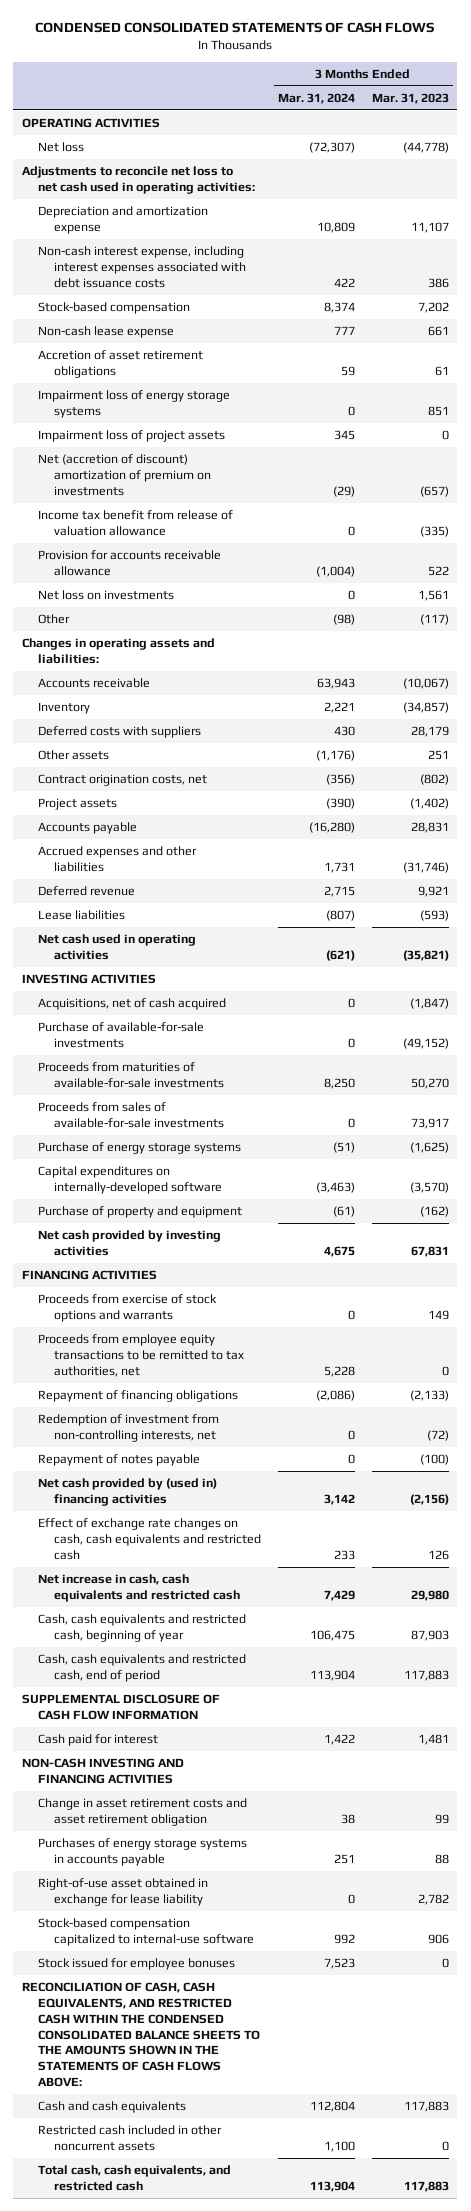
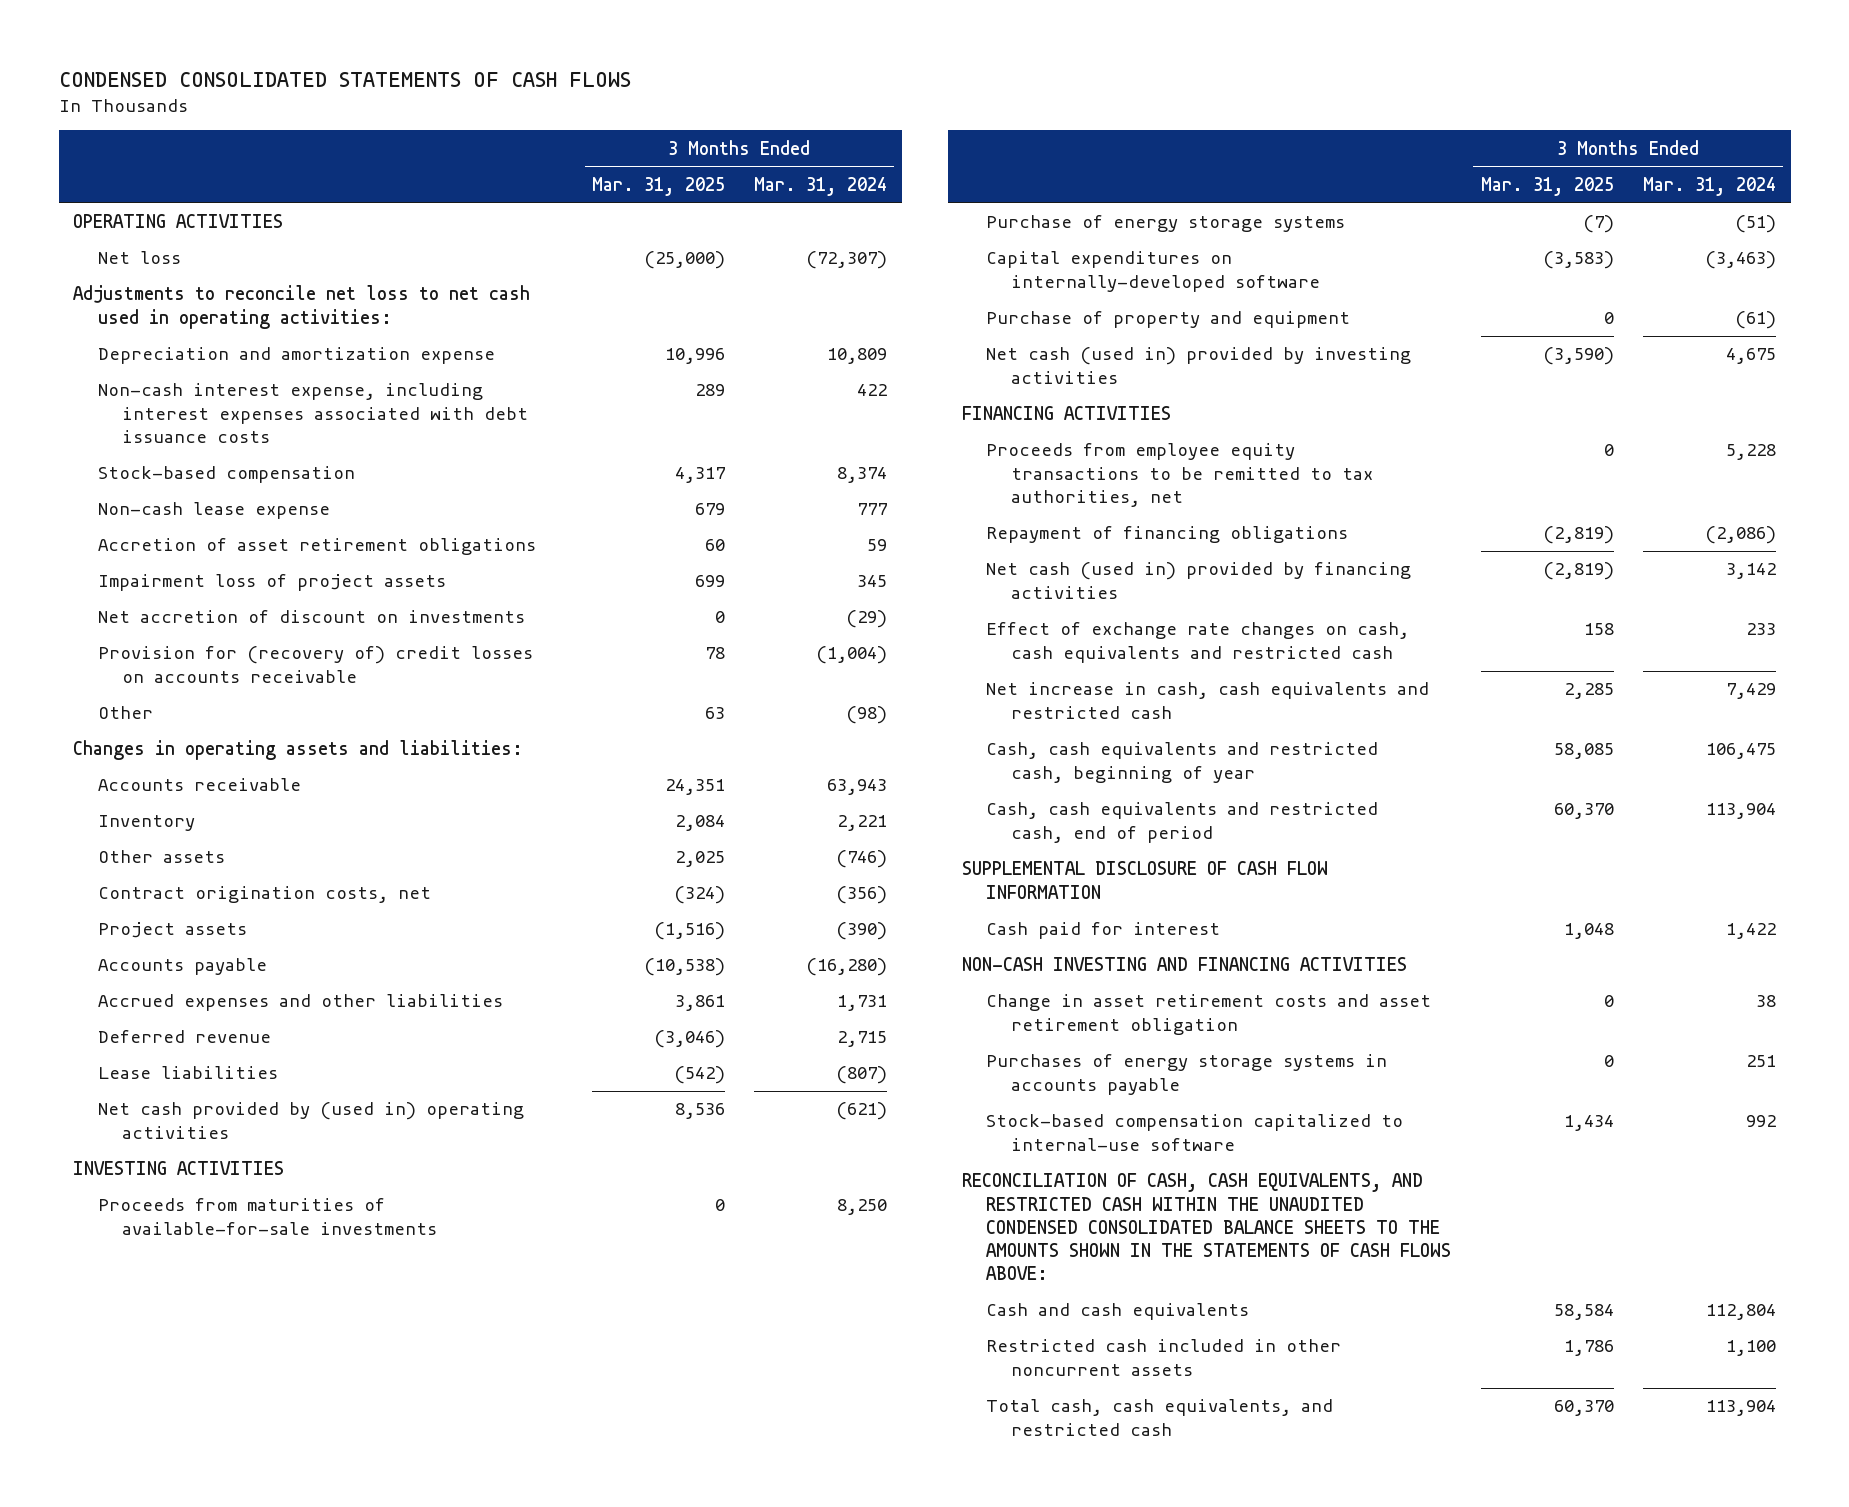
[371,92,449,104] Mar. 31, 2023 -> none
none -> [591,176,725,196] Mar. 31, 2025
[37,390,230,418] Impairment loss of energy storage systems -> none
[37,510,233,536] Income tax benefit from release of valuation allowance -> none
[37,550,221,576] Provision for accounts receivable allowance -> none
[37,590,174,601] Net loss on investments -> none
[37,454,212,496] Net (accretion of discount) amortization of premium on investments -> [97,610,525,624] Net accretion of discount on investments
none -> [97,646,533,683] Provision for (recovery of) credit losses on accounts receivable
[37,726,201,739] Deferred costs with suppliers -> none
[315,750,355,762] (1,176) -> [836,850,888,869] (746)
[37,934,196,960] Net cash used in operating activities -> [97,1102,524,1139] Net cash provided by (used in) operating activities
[37,998,226,1011] Acquisitions, net of cash acquired -> none
[37,1022,204,1048] Purchase of available-for-sale investments -> none
[37,1102,225,1128] Proceeds from sales of available-for-sale investments -> none
[37,1230,221,1256] Net cash provided by investing activities -> [986,347,1412,384] Net cash (used in) provided by investing activities
[37,1294,217,1322] Proceeds from exercise of stock options and warrants -> none
[37,1414,219,1442] Redemption of investment from non-controlling interests, net -> none
[37,1454,200,1467] Repayment of notes payable -> none
[37,1478,217,1506] Net cash provided by (used in) financing activities -> [986,562,1412,599] Net cash (used in) provided by financing activities
[37,1878,208,1906] Right-of-use asset obtained in exchange for lease liability -> none
[37,1958,235,1971] Stock issued for employee bonuses -> none
[21,1982,260,2088] RECONCILIATION OF CASH, CASH EQUIVALENTS, AND RESTRICTED CASH WITHIN THE CONDENSED CONSOLIDATED BALANCE SHEETS TO THE AMOUNTS SHOWN IN THE STATEMENTS OF CASH FLOWS ABOVE: -> [962,1173,1452,1281] RECONCILIATION OF CASH, CASH EQUIVALENTS, AND RESTRICTED CASH WITHIN THE UNAUDITED CONDENSED CONSOLIDATED BALANCE SHEETS TO THE AMOUNTS SHOWN IN THE STATEMENTS OF CASH FLOWS ABOVE:

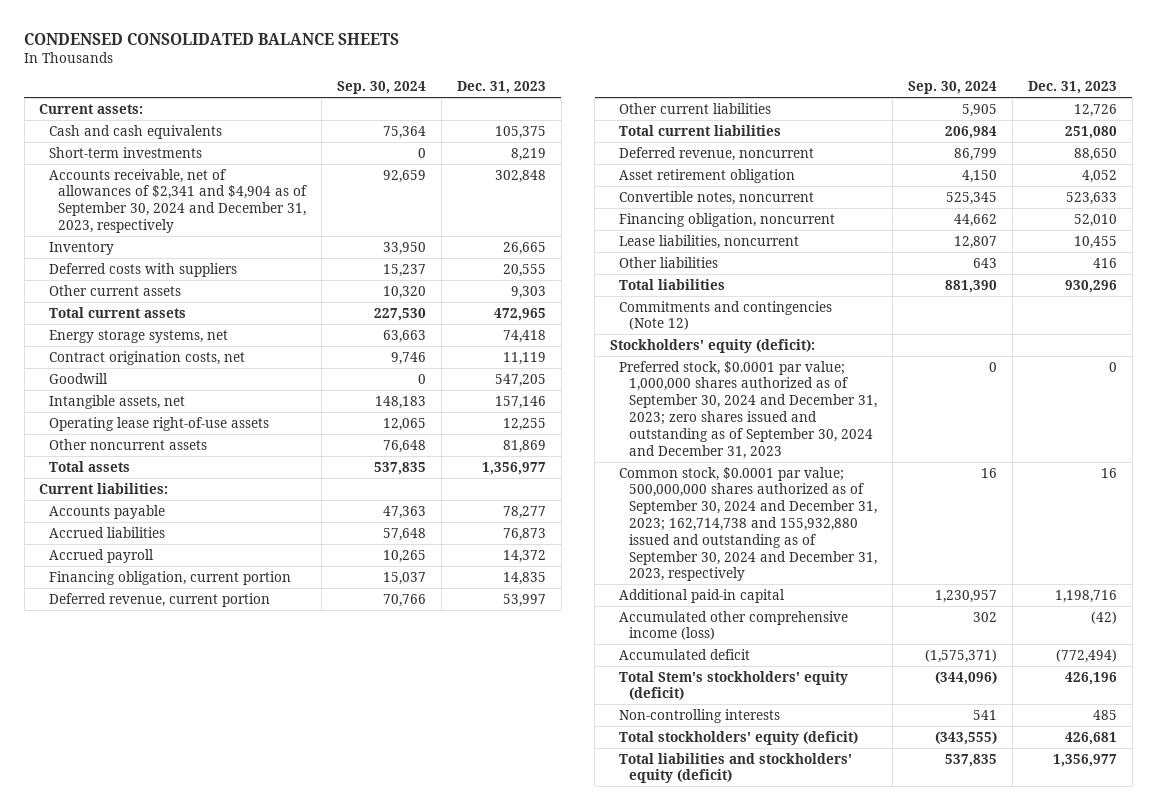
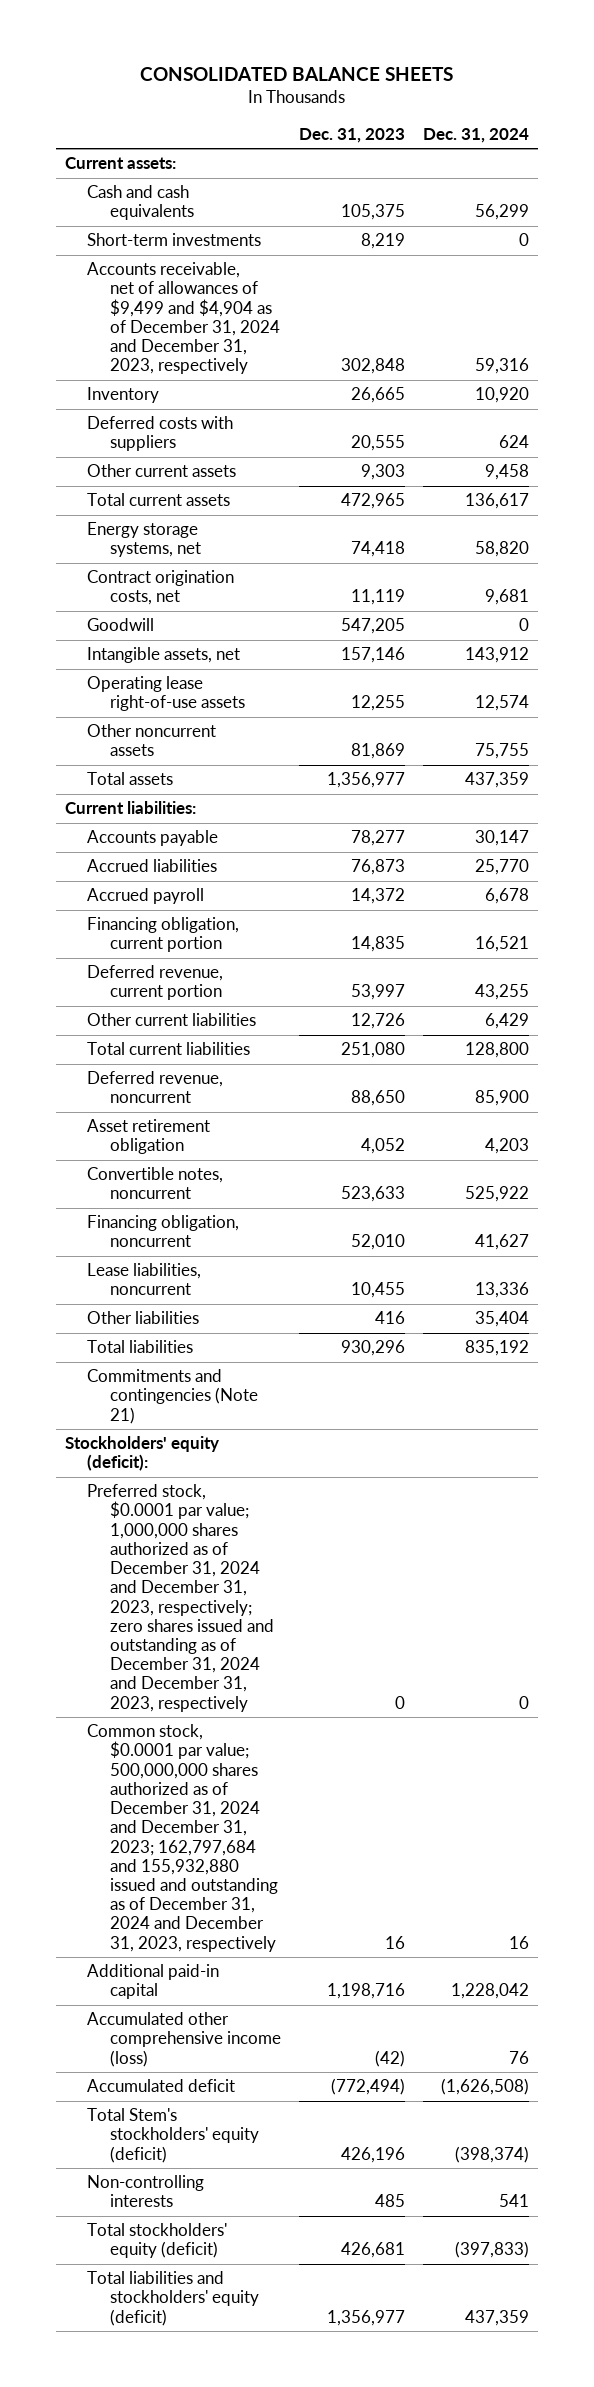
[24,32,400,45] CONDENSED CONSOLIDATED BALANCE SHEETS -> [139,67,453,82] CONSOLIDATED BALANCE SHEETS
[337,81,427,95] Sep. 30, 2024 -> none
none -> [423,128,530,144] Dec. 31, 2024
[48,168,308,233] Accounts receivable, net of allowances of $2,341 and $4,904 as of September 30, 2024 and December 31, 2023, respectively -> [87,262,280,375] Accounts receivable, net of allowances of $9,499 and $4,904 as of December 31, 2024 and December 31, 2023, respectively
[619,300,833,331] Commitments and contingencies (Note 12) -> [87,1369,258,1424] Commitments and contingencies (Note 21)
[619,360,877,459] Preferred stock, $0.0001 par value; 1,000,000 shares authorized as of September 30, 2024 and December 31, 2023; zero shares issued and outstanding as of September 30, 2024 and December 31, 2023 -> [87,1484,274,1712] Preferred stock, $0.0001 par value; 1,000,000 shares authorized as of December 31, 2024 and December 31, 2023, respectively; zero shares issued and outstanding as of December 31, 2024 and December 31, 2023, respectively
[619,466,877,582] Common stock, $0.0001 par value; 500,000,000 shares authorized as of September 30, 2024 and December 31, 2023; 162,714,738 and 155,932,880 issued and outstanding as of September 30, 2024 and December 31, 2023, respectively -> [87,1724,278,1952] Common stock, $0.0001 par value; 500,000,000 shares authorized as of December 31, 2024 and December 31, 2023; 162,797,684 and 155,932,880 issued and outstanding as of December 31, 2024 and December 31, 2023, respectively

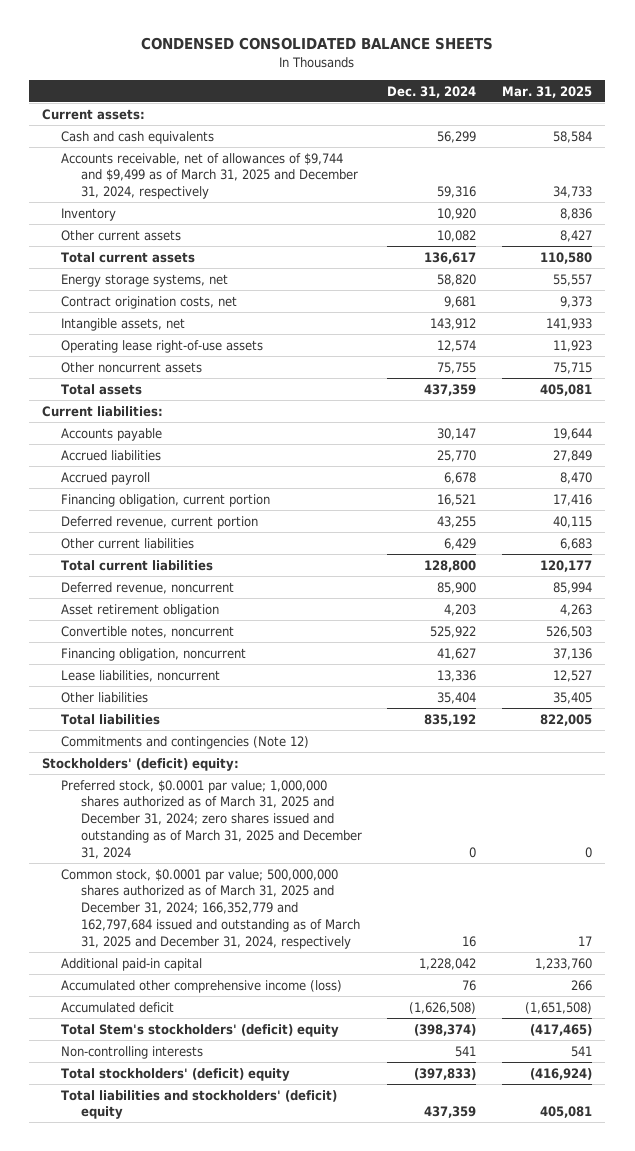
[139,67,453,82] CONSOLIDATED BALANCE SHEETS -> [141,37,494,51] CONDENSED CONSOLIDATED BALANCE SHEETS
[298,128,405,144] Dec. 31, 2023 -> none
none -> [502,85,593,98] Mar. 31, 2025
[87,233,262,247] Short-term investments -> none
[87,262,280,375] Accounts receivable, net of allowances of $9,499 and $4,904 as of December 31, 2024 and December 31, 2023, respectively -> [61,152,358,200] Accounts receivable, net of allowances of $9,744 and $9,499 as of March 31, 2025 and December 31, 2024, respectively
[87,416,234,452] Deferred costs with suppliers -> none
[485,464,530,481] 9,458 -> [437,229,477,242] 10,082
[87,618,155,632] Goodwill -> none
[87,1369,258,1424] Commitments and contingencies (Note 21) -> [61,735,310,749] Commitments and contingencies (Note 12)
[64,1436,219,1472] Stockholders' equity (deficit): -> [42,757,240,771] Stockholders' (deficit) equity:
[87,1484,274,1712] Preferred stock, $0.0001 par value; 1,000,000 shares authorized as of December 31, 2024 and December 31, 2023, respectively; zero shares issued and outstanding as of December 31, 2024 and December 31, 2023, respectively -> [61,779,362,859] Preferred stock, $0.0001 par value; 1,000,000 shares authorized as of March 31, 2025 and December 31, 2024; zero shares issued and outstanding as of March 31, 2025 and December 31, 2024
[87,1724,278,1952] Common stock, $0.0001 par value; 500,000,000 shares authorized as of December 31, 2024 and December 31, 2023; 162,797,684 and 155,932,880 issued and outstanding as of December 31, 2024 and December 31, 2023, respectively -> [61,868,360,949] Common stock, $0.0001 par value; 500,000,000 shares authorized as of March 31, 2025 and December 31, 2024; 166,352,779 and 162,797,684 issued and outstanding as of March 31, 2025 and December 31, 2024, respectively
[87,2108,259,2163] Total Stem's stockholders' equity (deficit) -> [61,1023,340,1037] Total Stem's stockholders' (deficit) equity
[87,2223,228,2259] Total stockholders' equity (deficit) -> [61,1067,291,1081] Total stockholders' (deficit) equity
[87,2271,259,2326] Total liabilities and stockholders' equity (deficit) -> [61,1089,338,1120] Total liabilities and stockholders' (deficit) equity

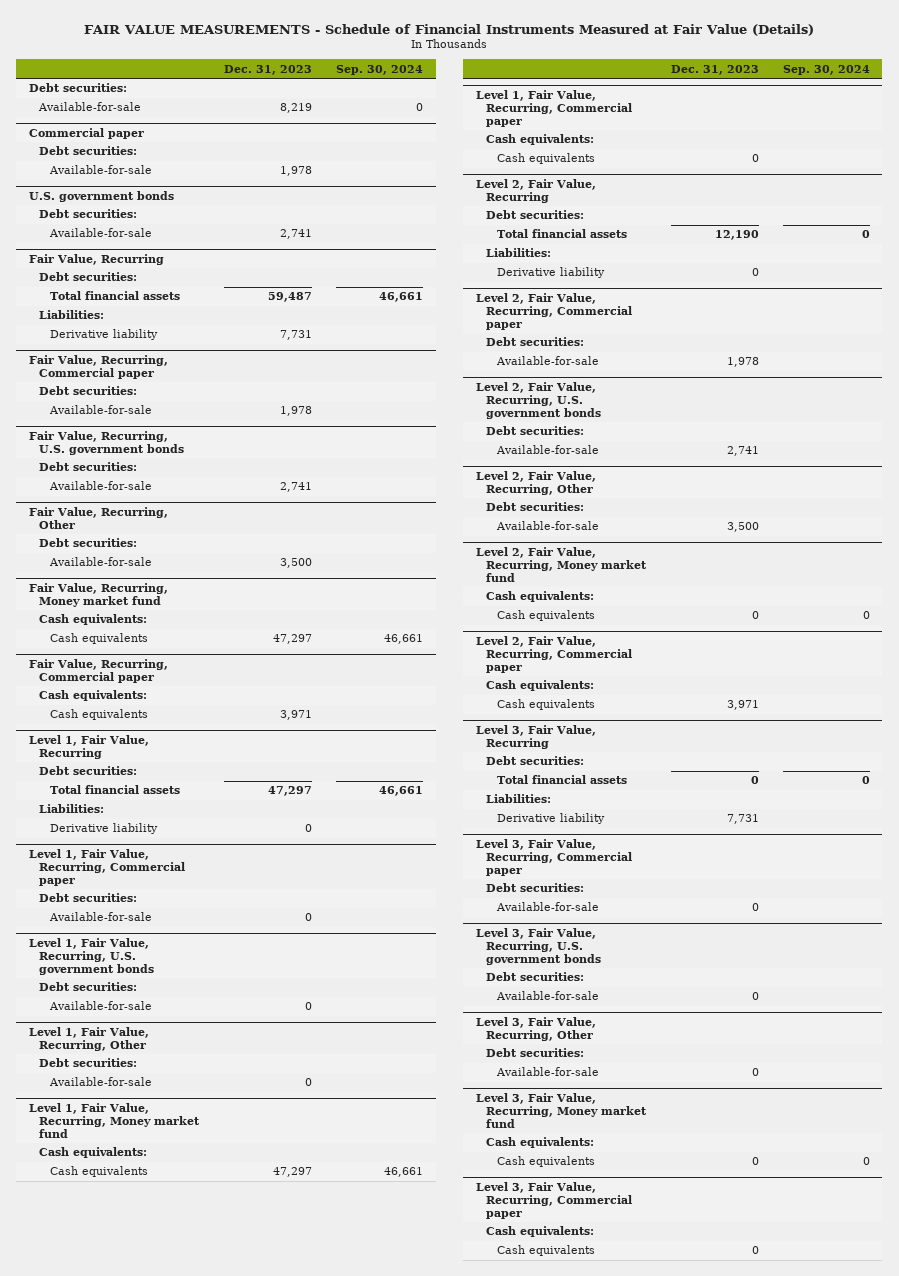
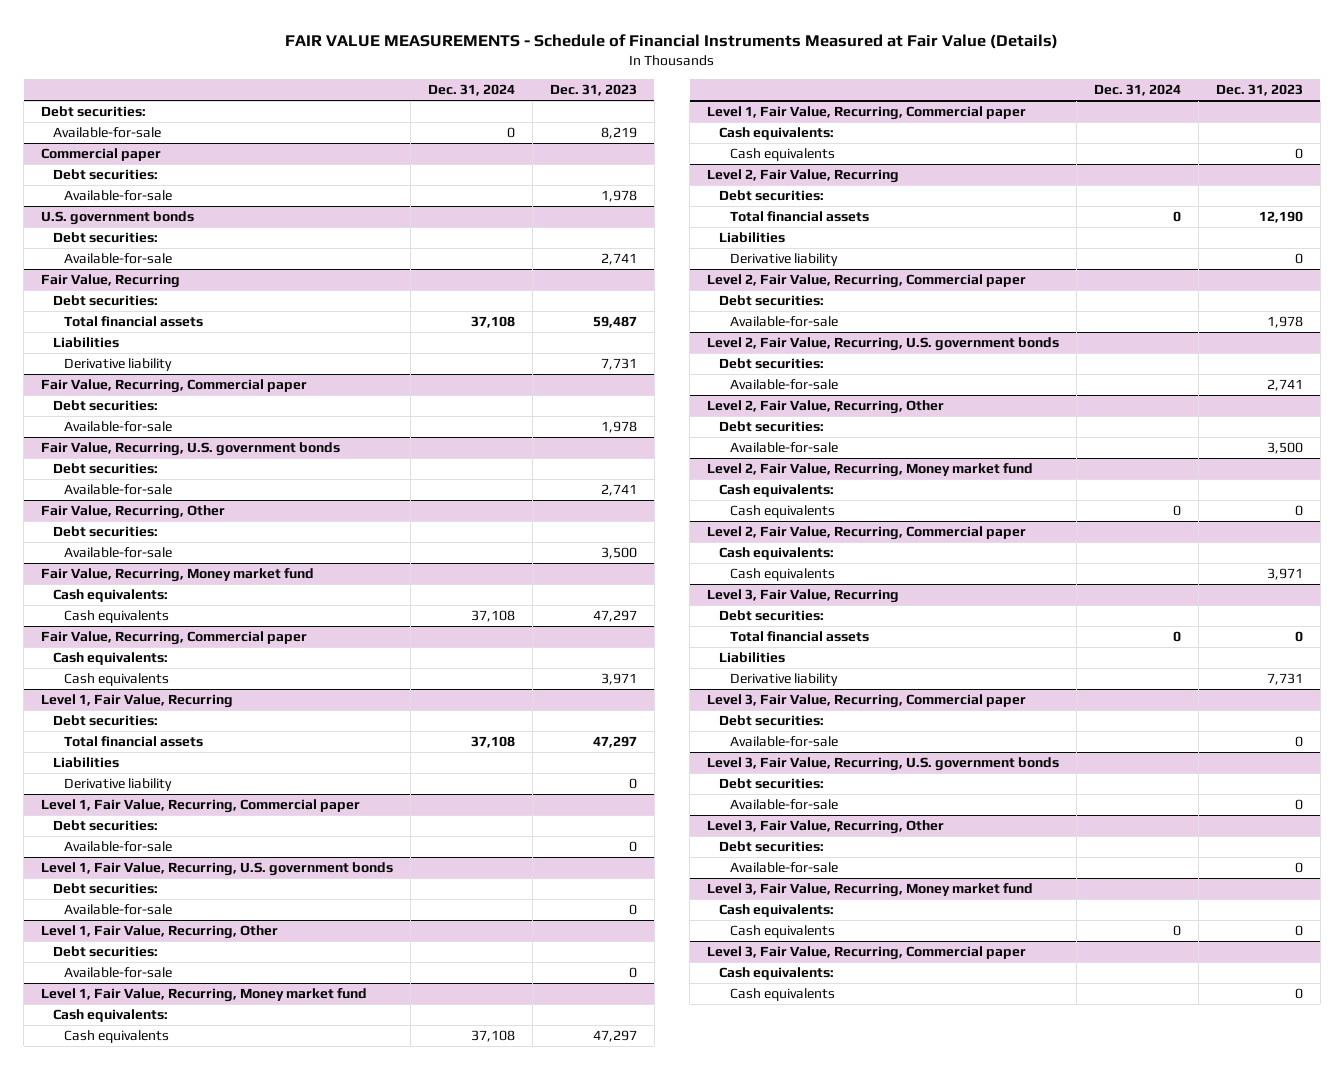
[336,64,424,75] Sep. 30, 2024 -> none
none -> [428,84,516,97] Dec. 31, 2024
[39,310,105,320] Liabilities: -> [52,337,119,349] Liabilities
[39,804,105,814] Liabilities: -> [52,757,119,769] Liabilities
[486,248,552,258] Liabilities: -> [718,232,785,244] Liabilities
[486,794,552,804] Liabilities: -> [718,652,785,664] Liabilities

